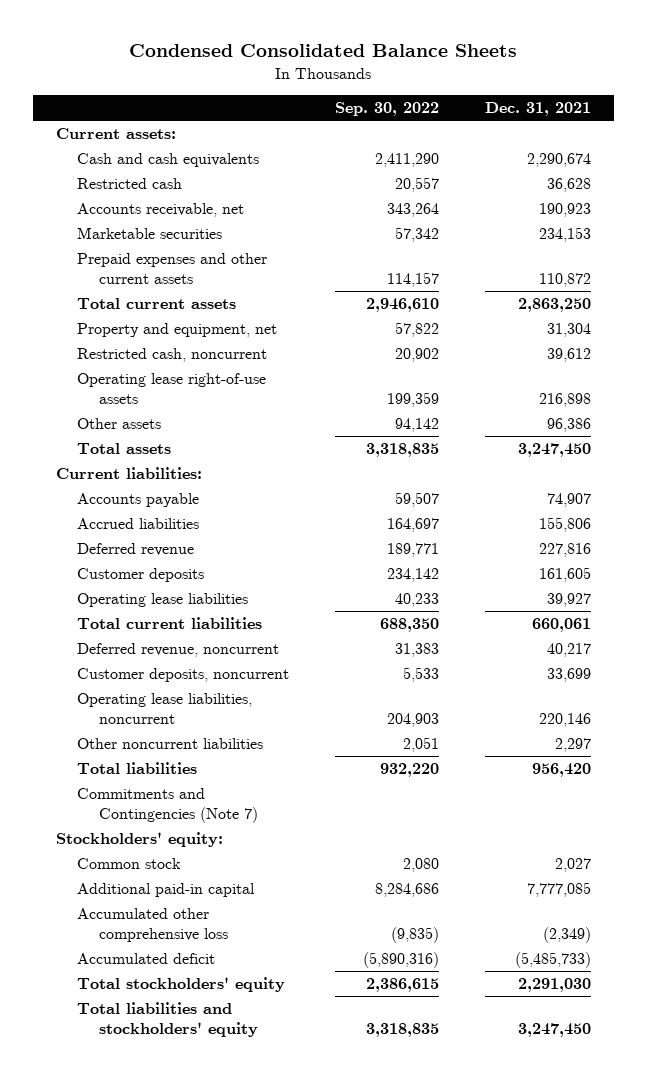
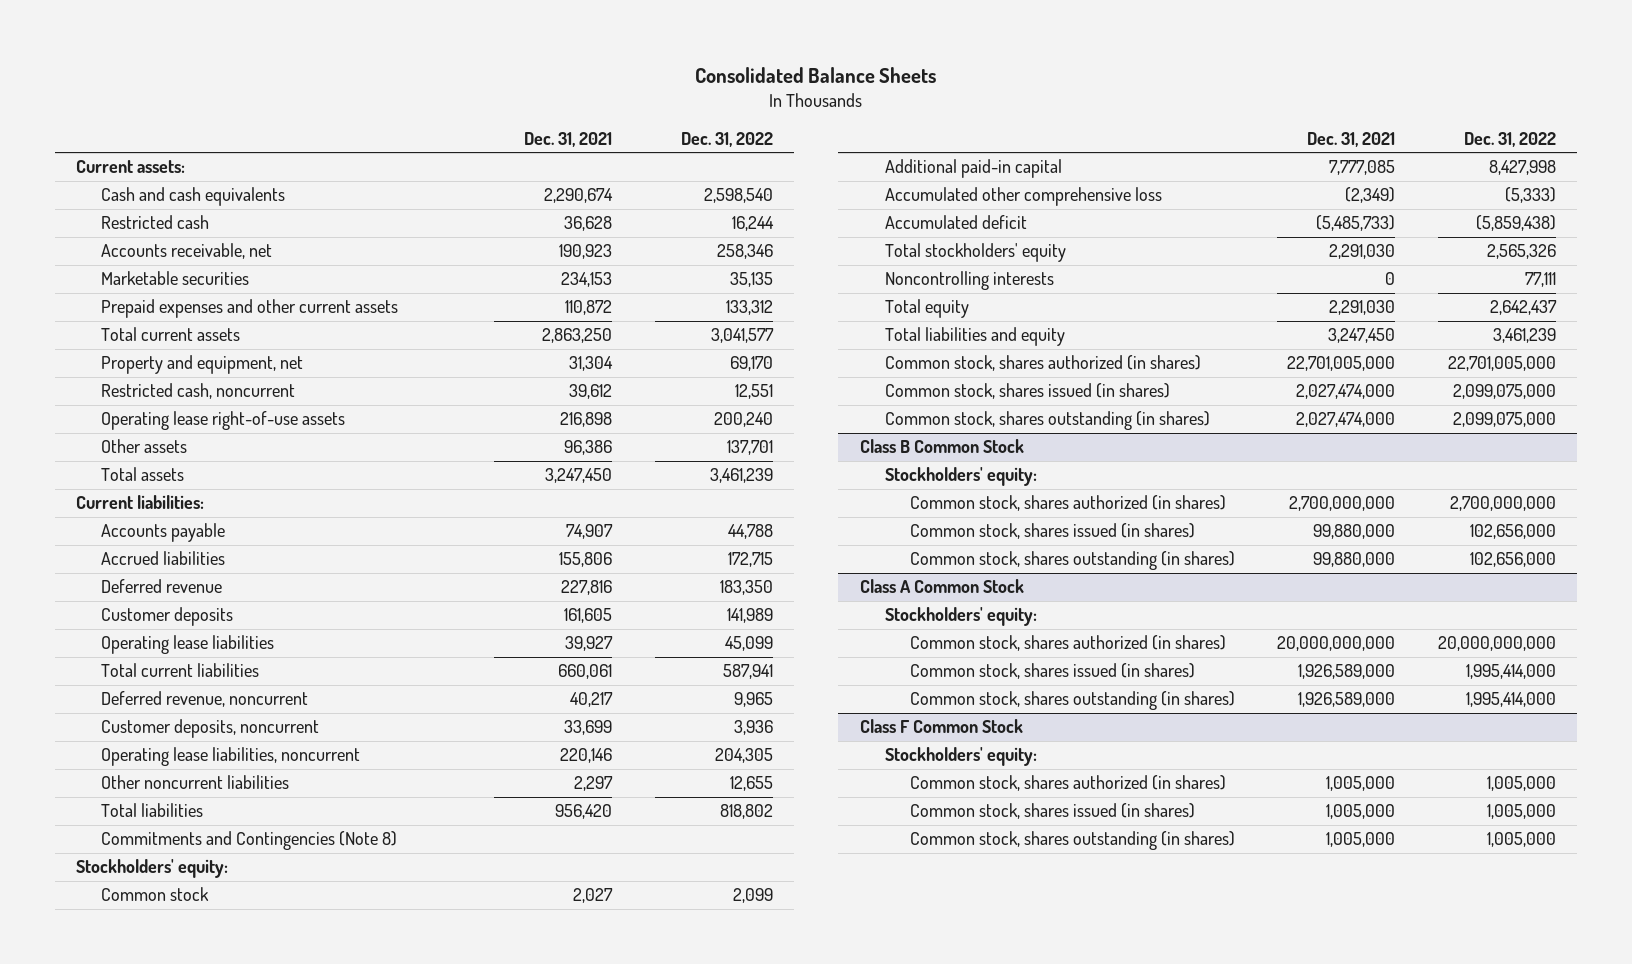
[129,44,518,58] Condensed Consolidated Balance Sheets -> [695,66,937,83] Consolidated Balance Sheets
[335,102,440,117] Sep. 30, 2022 -> none
none -> [680,131,773,147] Dec. 31, 2022
[77,788,259,824] Commitments and Contingencies (Note 7) -> [101,831,398,851] Commitments and Contingencies (Note 8)
none -> [884,271,1054,291] Noncontrolling interests
none -> [884,299,969,319] Total equity
[77,1002,259,1038] Total liabilities and stockholders' equity -> [884,327,1065,347] Total liabilities and equity
none -> [884,355,1201,372] Common stock, shares authorized (in shares)
none -> [884,383,1170,400] Common stock, shares issued (in shares)
none -> [884,411,1210,431] Common stock, shares outstanding (in shares)
none -> [859,439,1024,454] Class B Common Stock
none -> [884,467,1037,487] Stockholders' equity:
none -> [909,495,1226,512] Common stock, shares authorized (in shares)
none -> [909,523,1195,540] Common stock, shares issued (in shares)
none -> [909,551,1235,571] Common stock, shares outstanding (in shares)
none -> [859,579,1024,594] Class A Common Stock
none -> [884,607,1037,627] Stockholders' equity:
none -> [909,635,1226,652] Common stock, shares authorized (in shares)
none -> [909,663,1195,680] Common stock, shares issued (in shares)
none -> [909,691,1235,711] Common stock, shares outstanding (in shares)
none -> [859,719,1023,734] Class F Common Stock
none -> [884,747,1037,767] Stockholders' equity:
none -> [909,775,1226,792] Common stock, shares authorized (in shares)
none -> [909,803,1195,820] Common stock, shares issued (in shares)
none -> [909,831,1235,851] Common stock, shares outstanding (in shares)

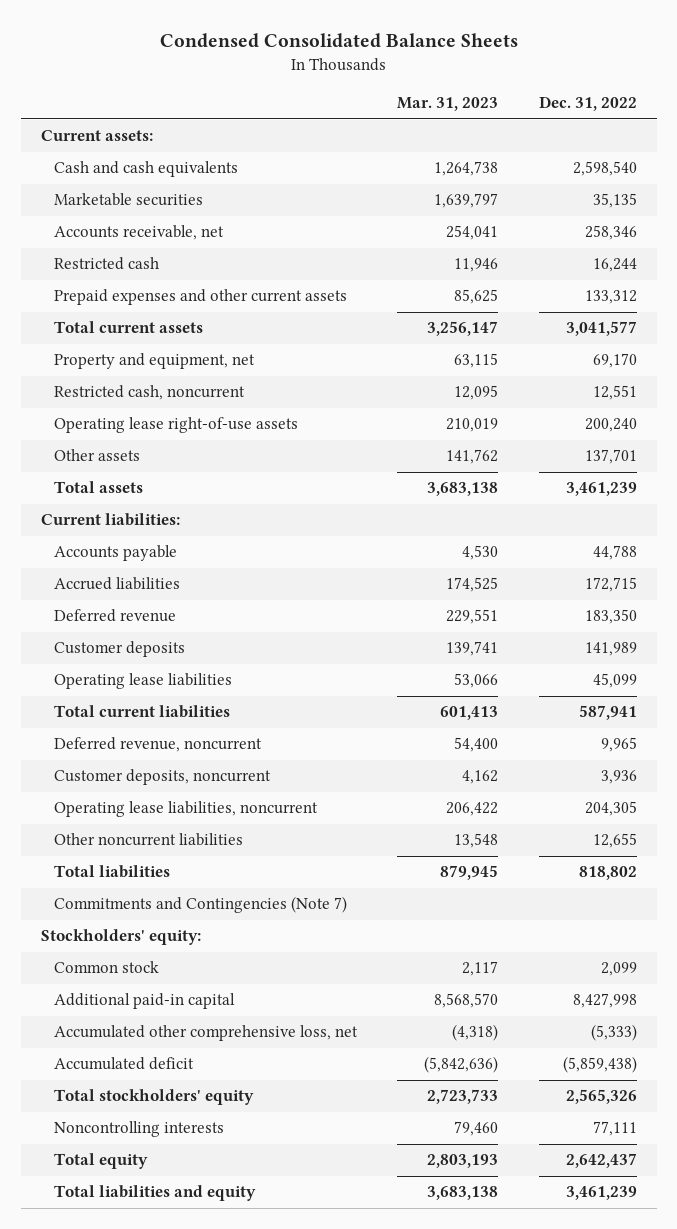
[695,66,937,83] Consolidated Balance Sheets -> [159,33,518,49] Condensed Consolidated Balance Sheets
[523,131,612,147] Dec. 31, 2021 -> none
none -> [397,97,499,112] Mar. 31, 2023
[101,243,273,260] Accounts receivable, net -> [54,225,225,241] Accounts receivable, net
[101,215,210,230] Restricted cash -> [54,257,160,271] Restricted cash
[101,831,398,851] Commitments and Contingencies (Note 8) -> [54,896,348,914] Commitments and Contingencies (Note 7)
[884,187,1162,207] Accumulated other comprehensive loss -> [54,1025,359,1042] Accumulated other comprehensive loss, net
[884,355,1201,372] Common stock, shares authorized (in shares) -> none
[884,383,1170,400] Common stock, shares issued (in shares) -> none
[884,411,1210,431] Common stock, shares outstanding (in shares) -> none
[859,439,1024,454] Class B Common Stock -> none
[884,467,1037,487] Stockholders' equity: -> none
[909,495,1226,512] Common stock, shares authorized (in shares) -> none
[909,523,1195,540] Common stock, shares issued (in shares) -> none
[909,551,1235,571] Common stock, shares outstanding (in shares) -> none
[859,579,1024,594] Class A Common Stock -> none
[884,607,1037,627] Stockholders' equity: -> none
[909,635,1226,652] Common stock, shares authorized (in shares) -> none
[909,663,1195,680] Common stock, shares issued (in shares) -> none
[909,691,1235,711] Common stock, shares outstanding (in shares) -> none
[859,719,1023,734] Class F Common Stock -> none
[884,747,1037,767] Stockholders' equity: -> none
[909,775,1226,792] Common stock, shares authorized (in shares) -> none
[909,803,1195,820] Common stock, shares issued (in shares) -> none
[909,831,1235,851] Common stock, shares outstanding (in shares) -> none

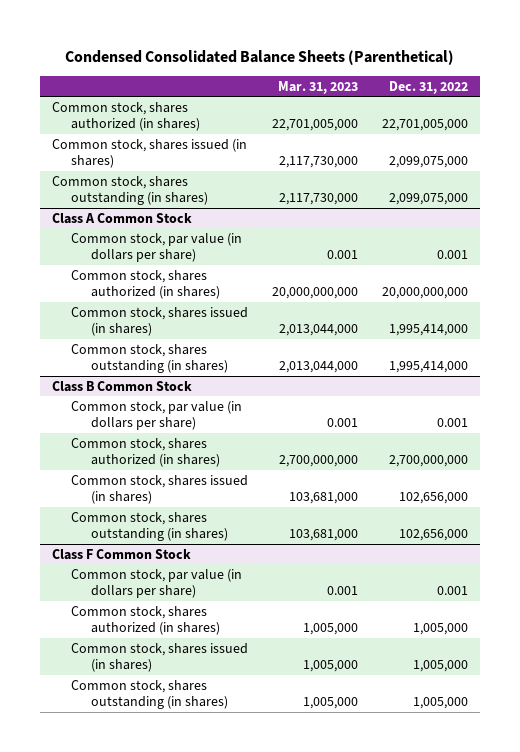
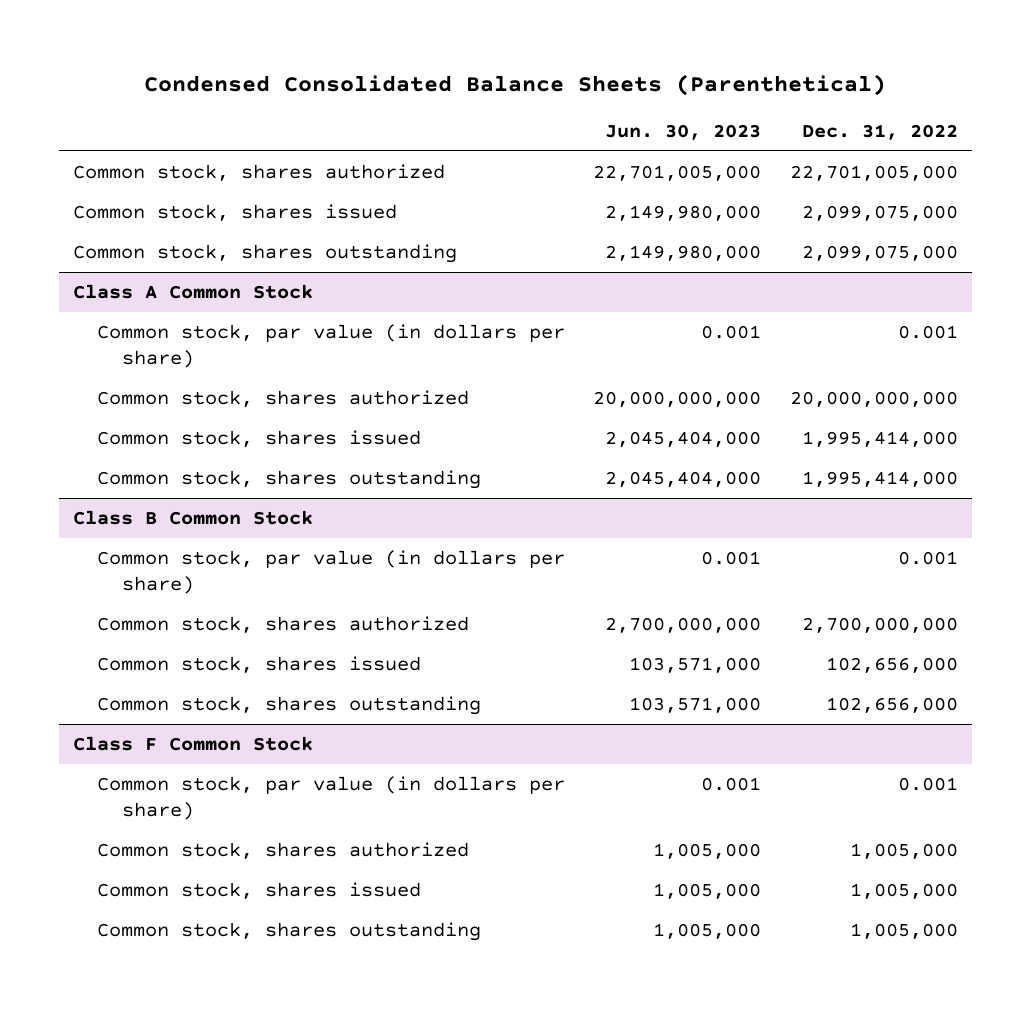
[278,80,359,94] Mar. 31, 2023 -> none
none -> [605,124,762,141] Jun. 30, 2023
[52,101,201,132] Common stock, shares authorized (in shares) -> [73,163,446,181] Common stock, shares authorized
[52,138,248,169] Common stock, shares issued (in shares) -> [73,203,398,221] Common stock, shares issued
[52,175,209,206] Common stock, shares outstanding (in shares) -> [73,243,458,263] Common stock, shares outstanding
[71,269,220,300] Common stock, shares authorized (in shares) -> [97,389,470,407] Common stock, shares authorized
[71,306,249,337] Common stock, shares issued (in shares) -> [97,429,422,447] Common stock, shares issued
[71,343,228,374] Common stock, shares outstanding (in shares) -> [97,469,482,489] Common stock, shares outstanding
[71,437,220,468] Common stock, shares authorized (in shares) -> [97,615,470,633] Common stock, shares authorized
[71,474,249,505] Common stock, shares issued (in shares) -> [97,655,422,673] Common stock, shares issued
[71,511,228,542] Common stock, shares outstanding (in shares) -> [97,695,482,715] Common stock, shares outstanding
[71,605,220,636] Common stock, shares authorized (in shares) -> [97,841,470,859] Common stock, shares authorized
[71,642,249,673] Common stock, shares issued (in shares) -> [97,881,422,899] Common stock, shares issued
[71,679,228,710] Common stock, shares outstanding (in shares) -> [97,921,482,941] Common stock, shares outstanding

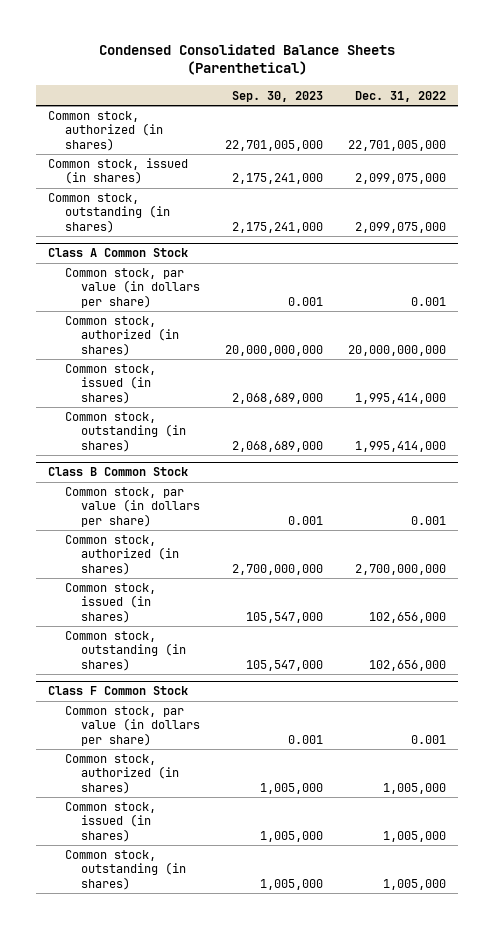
[605,124,762,141] Jun. 30, 2023 -> none
none -> [231,90,323,102] Sep. 30, 2023
[73,163,446,181] Common stock, shares authorized -> [48,111,163,151] Common stock, authorized (in shares)
[73,203,398,221] Common stock, shares issued -> [48,158,189,185] Common stock, issued (in shares)
[73,243,458,263] Common stock, shares outstanding -> [48,193,170,233] Common stock, outstanding (in shares)
[97,389,470,407] Common stock, shares authorized -> [64,316,180,356] Common stock, authorized (in shares)
[97,429,422,447] Common stock, shares issued -> [64,364,156,404] Common stock, issued (in shares)
[97,469,482,489] Common stock, shares outstanding -> [64,412,187,452] Common stock, outstanding (in shares)
[97,615,470,633] Common stock, shares authorized -> [64,535,180,575] Common stock, authorized (in shares)
[97,655,422,673] Common stock, shares issued -> [64,583,156,623] Common stock, issued (in shares)
[97,695,482,715] Common stock, shares outstanding -> [64,631,187,671] Common stock, outstanding (in shares)
[97,841,470,859] Common stock, shares authorized -> [64,754,180,794] Common stock, authorized (in shares)
[97,881,422,899] Common stock, shares issued -> [64,802,156,842] Common stock, issued (in shares)
[97,921,482,941] Common stock, shares outstanding -> [64,850,187,890] Common stock, outstanding (in shares)

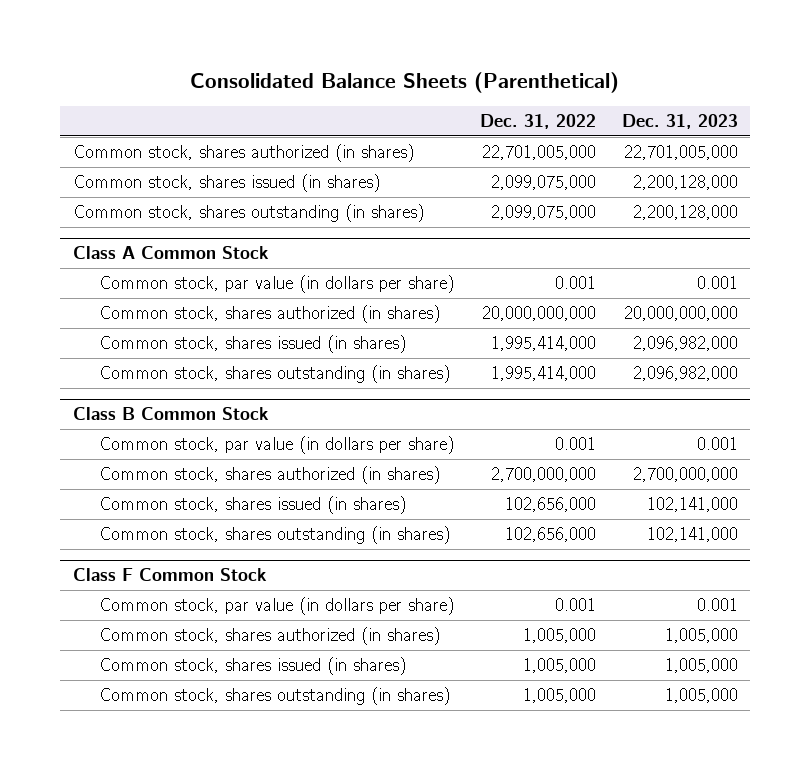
[98,43,395,76] Condensed Consolidated Balance Sheets (Parenthetical) -> [190,71,620,93] Consolidated Balance Sheets (Parenthetical)
[231,90,323,102] Sep. 30, 2023 -> none
none -> [621,113,738,129] Dec. 31, 2023
[48,111,163,151] Common stock, authorized (in shares) -> [73,144,415,163] Common stock, shares authorized (in shares)
[48,158,189,185] Common stock, issued (in shares) -> [73,174,381,193] Common stock, shares issued (in shares)
[48,193,170,233] Common stock, outstanding (in shares) -> [73,204,425,223] Common stock, shares outstanding (in shares)
[64,316,180,356] Common stock, authorized (in shares) -> [98,305,440,324] Common stock, shares authorized (in shares)
[64,364,156,404] Common stock, issued (in shares) -> [98,335,406,354] Common stock, shares issued (in shares)
[64,412,187,452] Common stock, outstanding (in shares) -> [98,365,450,384] Common stock, shares outstanding (in shares)
[64,535,180,575] Common stock, authorized (in shares) -> [98,466,440,485] Common stock, shares authorized (in shares)
[64,583,156,623] Common stock, issued (in shares) -> [98,496,406,515] Common stock, shares issued (in shares)
[64,631,187,671] Common stock, outstanding (in shares) -> [98,526,450,545] Common stock, shares outstanding (in shares)
[64,754,180,794] Common stock, authorized (in shares) -> [98,627,440,646] Common stock, shares authorized (in shares)
[64,802,156,842] Common stock, issued (in shares) -> [98,657,406,676] Common stock, shares issued (in shares)
[64,850,187,890] Common stock, outstanding (in shares) -> [98,687,450,706] Common stock, shares outstanding (in shares)

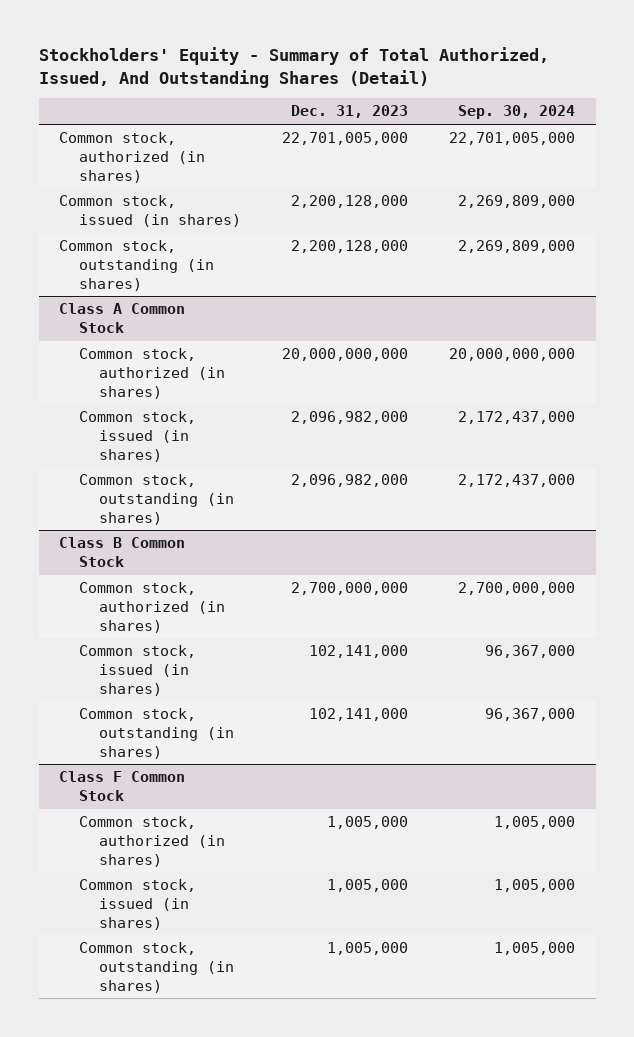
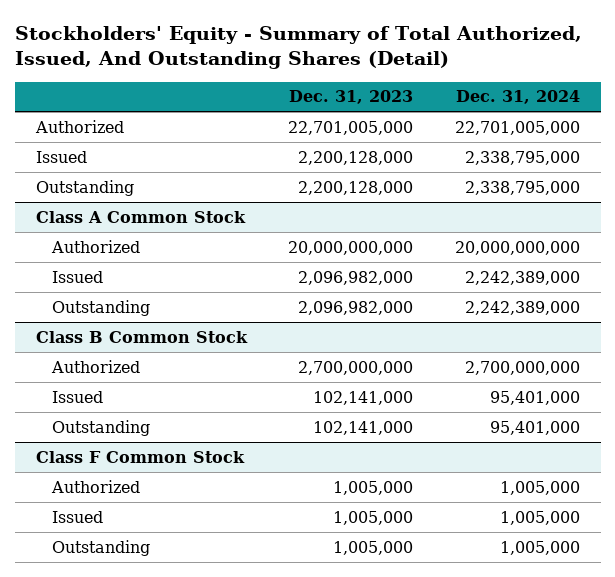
[458,105,576,120] Sep. 30, 2024 -> none
none -> [455,90,580,105] Dec. 31, 2024
[59,132,206,183] Common stock, authorized (in shares) -> [34,119,124,133] Authorized
[59,195,242,227] Common stock, issued (in shares) -> [35,150,87,163] Issued
[59,240,215,291] Common stock, outstanding (in shares) -> [35,179,134,196] Outstanding
[79,348,226,399] Common stock, authorized (in shares) -> [51,239,141,253] Authorized
[79,411,197,462] Common stock, issued (in shares) -> [52,270,104,283] Issued
[79,474,235,525] Common stock, outstanding (in shares) -> [52,299,151,316] Outstanding
[79,582,226,633] Common stock, authorized (in shares) -> [51,359,141,373] Authorized
[79,645,197,696] Common stock, issued (in shares) -> [52,390,104,403] Issued
[79,708,235,759] Common stock, outstanding (in shares) -> [52,419,151,436] Outstanding
[79,816,226,867] Common stock, authorized (in shares) -> [51,479,141,493] Authorized
[79,879,197,930] Common stock, issued (in shares) -> [52,510,104,523] Issued
[79,942,235,993] Common stock, outstanding (in shares) -> [52,539,151,556] Outstanding

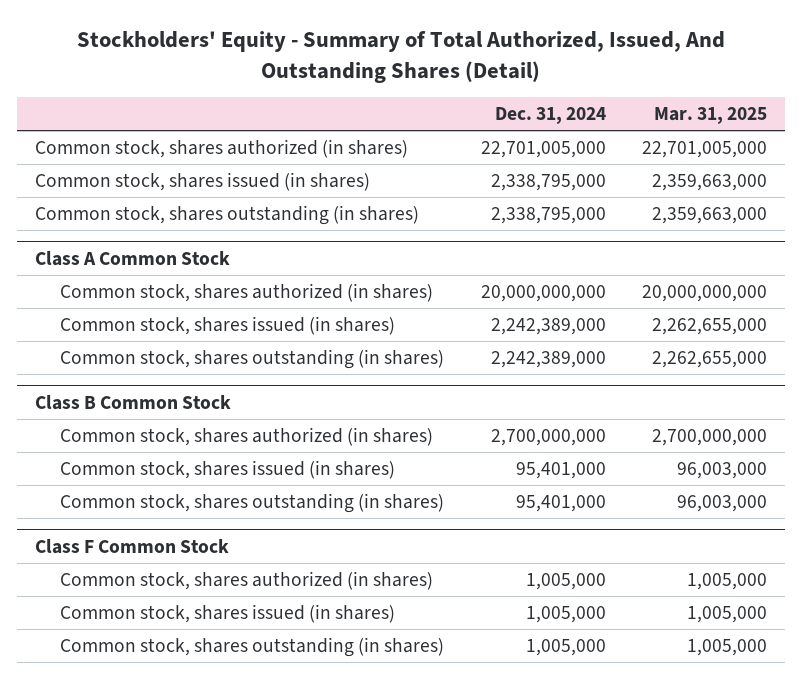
[289,90,414,105] Dec. 31, 2023 -> none
none -> [653,107,767,125] Mar. 31, 2025
[34,119,124,133] Authorized -> [35,138,409,158] Common stock, shares authorized (in shares)
[35,150,87,163] Issued -> [35,171,371,191] Common stock, shares issued (in shares)
[35,179,134,196] Outstanding -> [35,204,420,225] Common stock, shares outstanding (in shares)
[51,239,141,253] Authorized -> [60,282,434,302] Common stock, shares authorized (in shares)
[52,270,104,283] Issued -> [60,315,396,335] Common stock, shares issued (in shares)
[52,299,151,316] Outstanding -> [60,348,445,369] Common stock, shares outstanding (in shares)
[51,359,141,373] Authorized -> [60,426,434,446] Common stock, shares authorized (in shares)
[52,390,104,403] Issued -> [60,459,396,479] Common stock, shares issued (in shares)
[52,419,151,436] Outstanding -> [60,492,445,513] Common stock, shares outstanding (in shares)
[51,479,141,493] Authorized -> [60,570,434,590] Common stock, shares authorized (in shares)
[52,510,104,523] Issued -> [60,603,396,623] Common stock, shares issued (in shares)
[52,539,151,556] Outstanding -> [60,636,445,657] Common stock, shares outstanding (in shares)

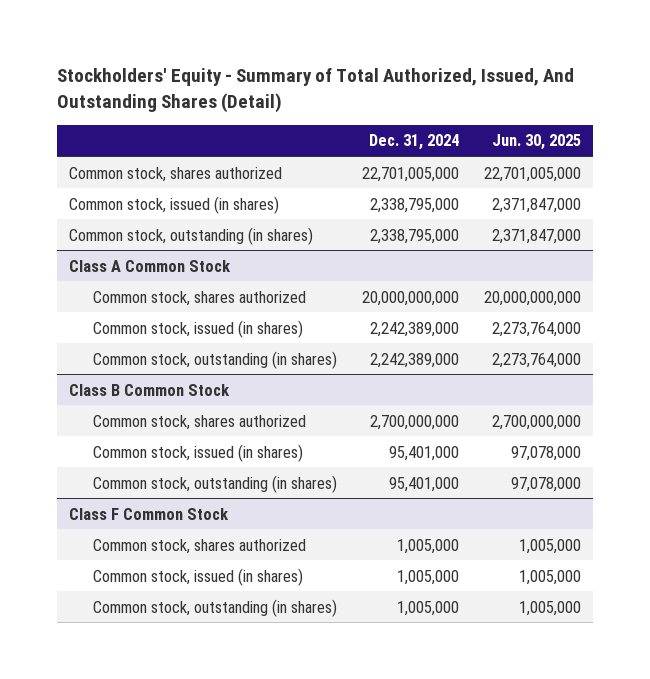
[653,107,767,125] Mar. 31, 2025 -> none
none -> [491,134,581,151] Jun. 30, 2025
[35,138,409,158] Common stock, shares authorized (in shares) -> [69,166,283,182] Common stock, shares authorized
[35,171,371,191] Common stock, shares issued (in shares) -> [69,195,280,214] Common stock, issued (in shares)
[35,204,420,225] Common stock, shares outstanding (in shares) -> [69,226,314,245] Common stock, outstanding (in shares)
[60,282,434,302] Common stock, shares authorized (in shares) -> [93,290,307,306] Common stock, shares authorized
[60,315,396,335] Common stock, shares issued (in shares) -> [93,319,304,338] Common stock, issued (in shares)
[60,348,445,369] Common stock, shares outstanding (in shares) -> [93,350,338,369] Common stock, outstanding (in shares)
[60,426,434,446] Common stock, shares authorized (in shares) -> [93,414,307,430] Common stock, shares authorized
[60,459,396,479] Common stock, shares issued (in shares) -> [93,443,304,462] Common stock, issued (in shares)
[60,492,445,513] Common stock, shares outstanding (in shares) -> [93,474,338,493] Common stock, outstanding (in shares)
[60,570,434,590] Common stock, shares authorized (in shares) -> [93,538,307,554] Common stock, shares authorized
[60,603,396,623] Common stock, shares issued (in shares) -> [93,567,304,586] Common stock, issued (in shares)
[60,636,445,657] Common stock, shares outstanding (in shares) -> [93,598,338,617] Common stock, outstanding (in shares)

